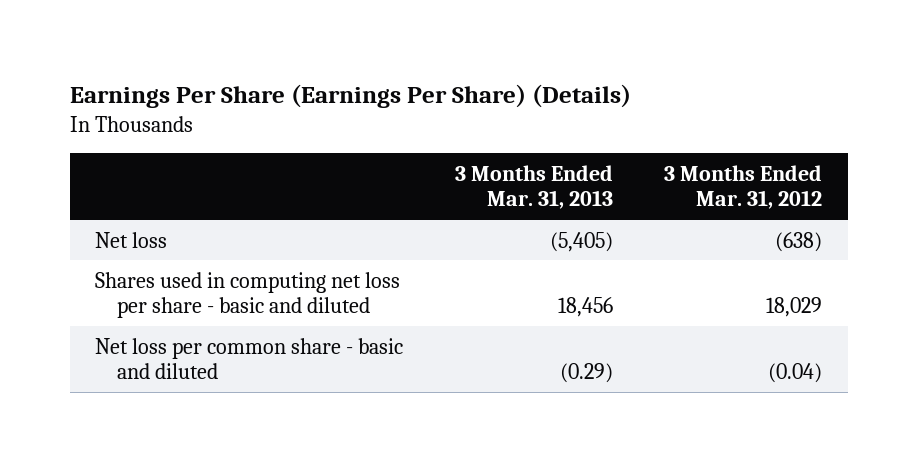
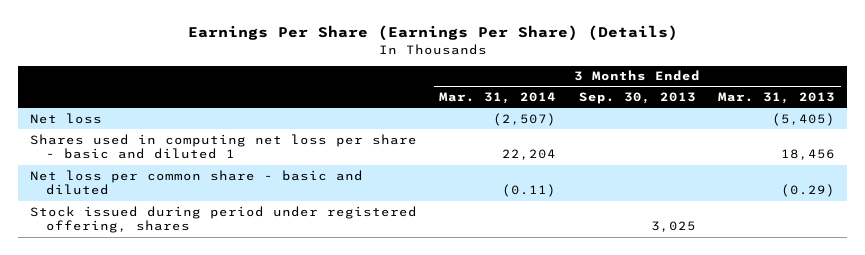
[664,165,823,210] 3 Months Ended Mar. 31, 2012 -> none
none -> [439,92,557,105] Mar. 31, 2014
none -> [578,92,696,105] Sep. 30, 2013
[95,271,401,318] Shares used in computing net loss per share - basic and diluted -> [29,133,417,160] Shares used in computing net loss per share - basic and diluted 1
none -> [29,205,417,234] Stock issued during period under registered offering, shares

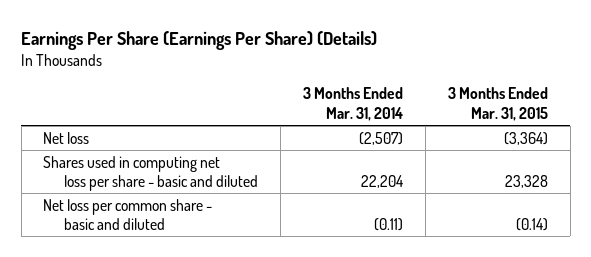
[578,92,696,105] Sep. 30, 2013 -> none
[718,92,836,105] Mar. 31, 2013 -> none
none -> [447,87,548,122] 3 Months Ended Mar. 31, 2015
[29,133,417,160] Shares used in computing net loss per share - basic and diluted 1 -> [43,155,259,192] Shares used in computing net loss per share - basic and diluted
[29,205,417,234] Stock issued during period under registered offering, shares -> none

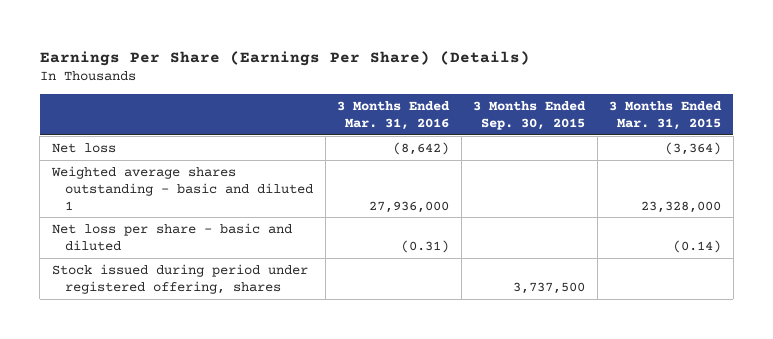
[302,87,403,122] 3 Months Ended Mar. 31, 2014 -> none
none -> [337,101,451,130] 3 Months Ended Mar. 31, 2016
none -> [473,101,587,130] 3 Months Ended Sep. 30, 2015
[43,155,259,192] Shares used in computing net loss per share - basic and diluted -> [50,165,314,210] Weighted average shares outstanding - basic and diluted 1
[504,175,548,189] 23,328 -> [641,200,722,213] 23,328,000
[43,198,213,231] Net loss per common share - basic and diluted -> [51,222,292,251] Net loss per share - basic and diluted
none -> [51,263,308,294] Stock issued during period under registered offering, shares

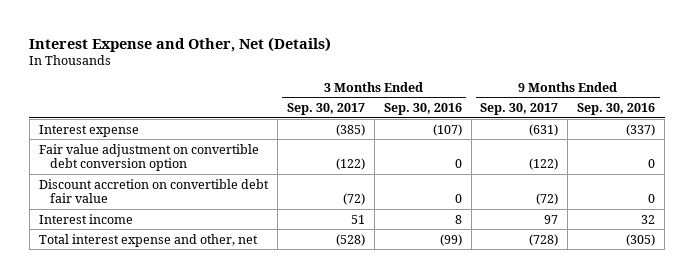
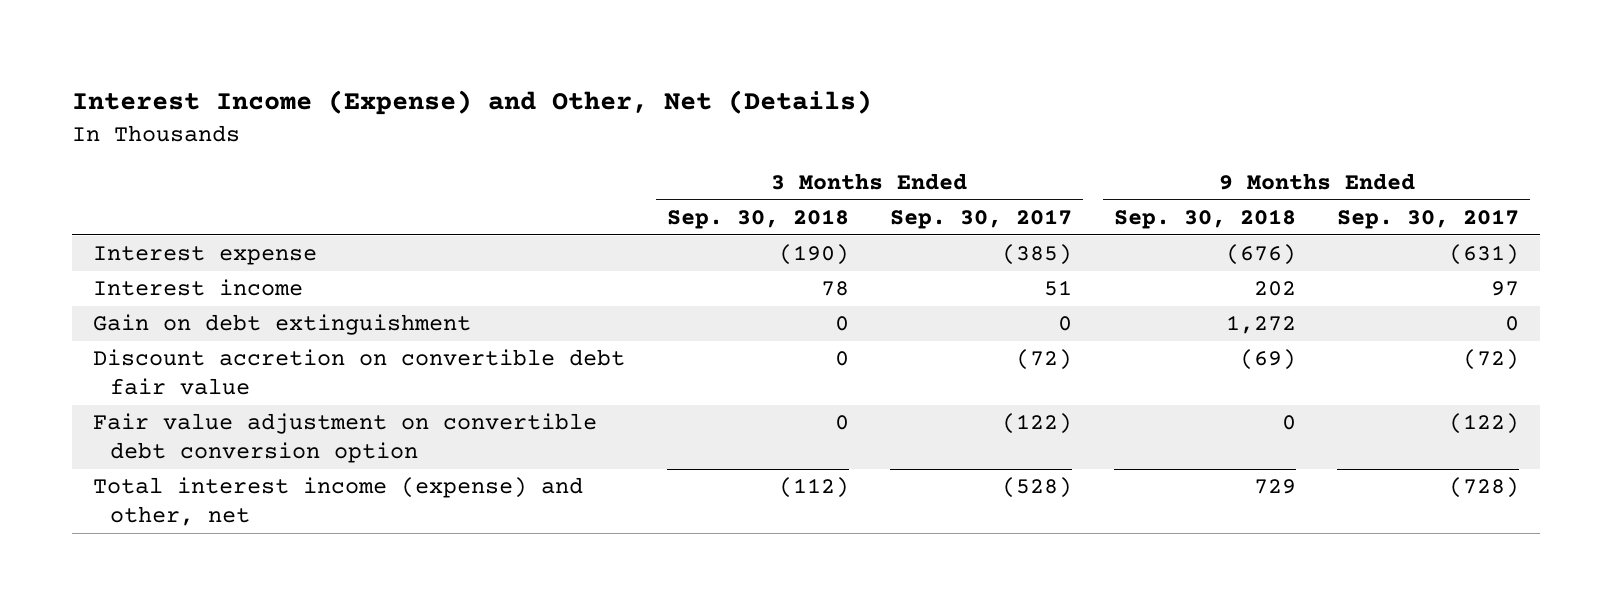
[29,36,332,52] Interest Expense and Other, Net (Details) -> [72,89,873,115] Interest Income (Expense) and Other, Net (Details)
[383,103,462,116] Sep. 30, 2016 -> none
[577,103,656,116] Sep. 30, 2016 -> none
none -> [666,208,849,229] Sep. 30, 2018
none -> [1113,208,1296,229] Sep. 30, 2018
none -> [92,314,471,336] Gain on debt extinguishment
[38,178,269,204] Discount accretion on convertible debt fair value -> [92,349,625,396] Discount accretion on convertible debt fair value
[38,143,259,172] Fair value adjustment on convertible debt conversion option -> [92,413,597,464] Fair value adjustment on convertible debt conversion option
[38,233,258,247] Total interest expense and other, net -> [92,477,583,527] Total interest income (expense) and other, net

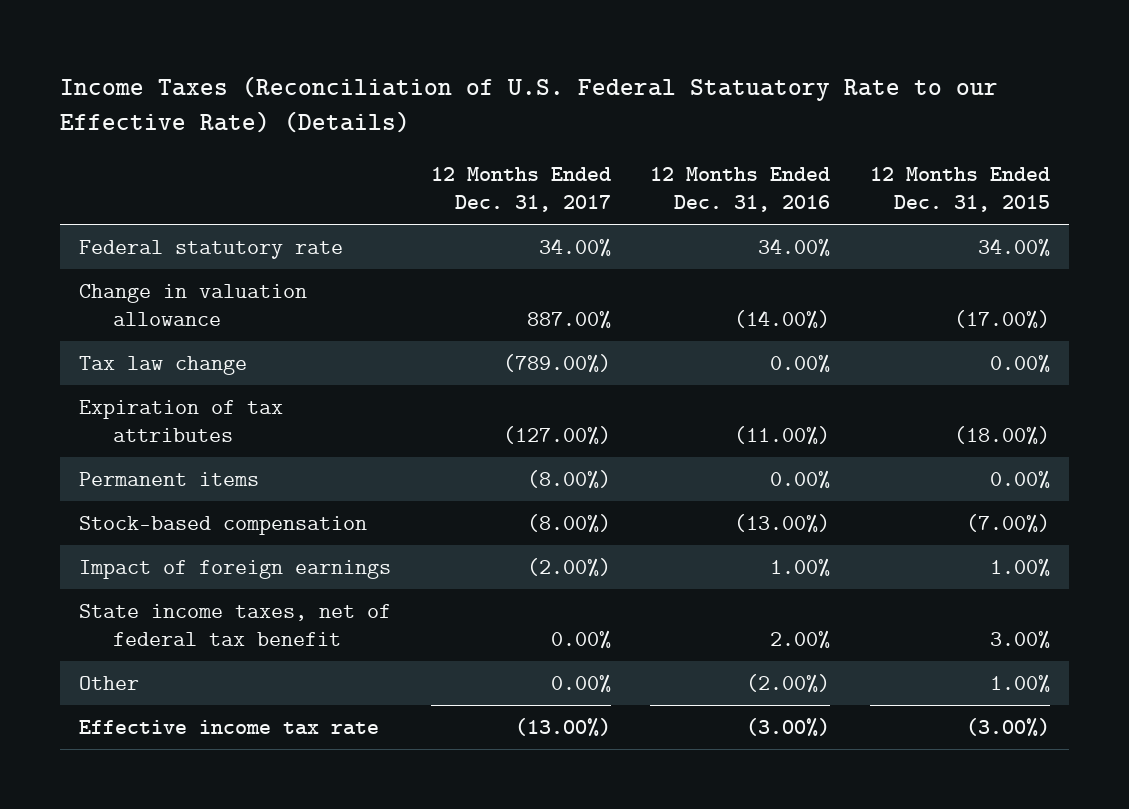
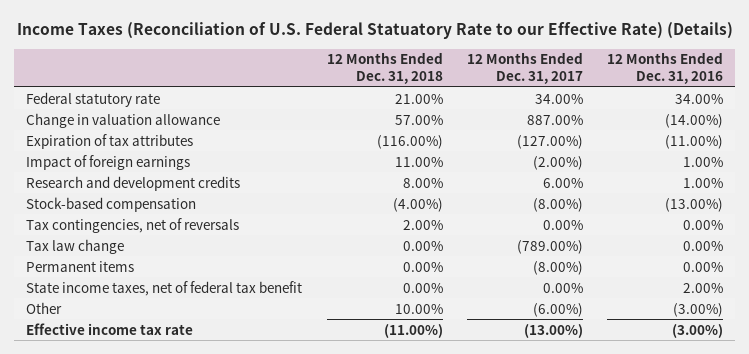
[869,167,1050,212] 12 Months Ended Dec. 31, 2015 -> none
none -> [326,52,443,84] 12 Months Ended Dec. 31, 2018
none -> [26,175,241,191] Research and development credits
[79,516,368,536] Stock-based compensation -> [26,196,197,212] Stock-based compensation
none -> [26,217,240,233] Tax contingencies, net of reversals
[79,356,248,376] Tax law change -> [26,238,125,254] Tax law change
[79,472,260,487] Permanent items -> [26,260,135,272] Permanent items
[550,674,611,694] 0.00% -> [532,302,583,317] (6.00%)
[746,674,831,694] (2.00%) -> [673,302,724,317] (3.00%)

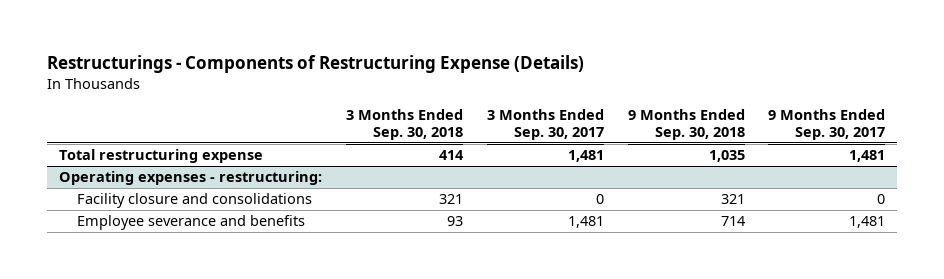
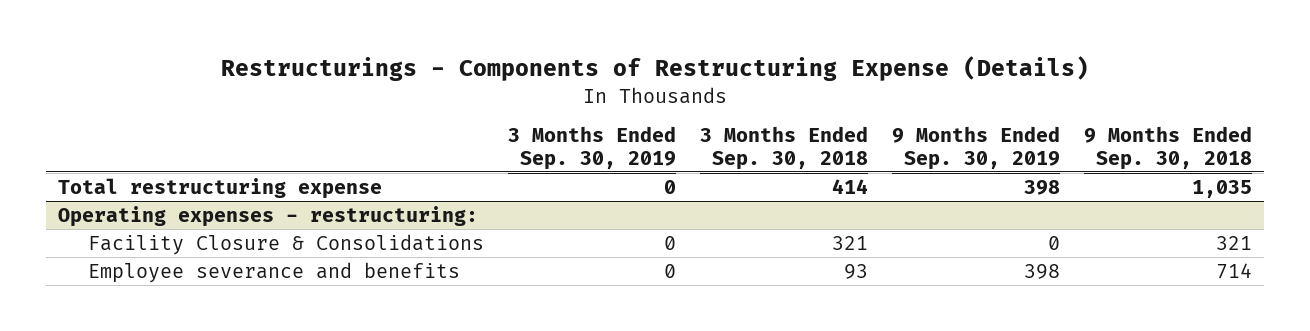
[486,108,604,140] 3 Months Ended Sep. 30, 2017 -> none
[768,108,886,140] 9 Months Ended Sep. 30, 2017 -> none
none -> [508,126,677,170] 3 Months Ended Sep. 30, 2019
none -> [892,126,1061,170] 9 Months Ended Sep. 30, 2019
[76,193,312,209] Facility closure and consolidations -> [88,233,485,255] Facility Closure & Consolidations

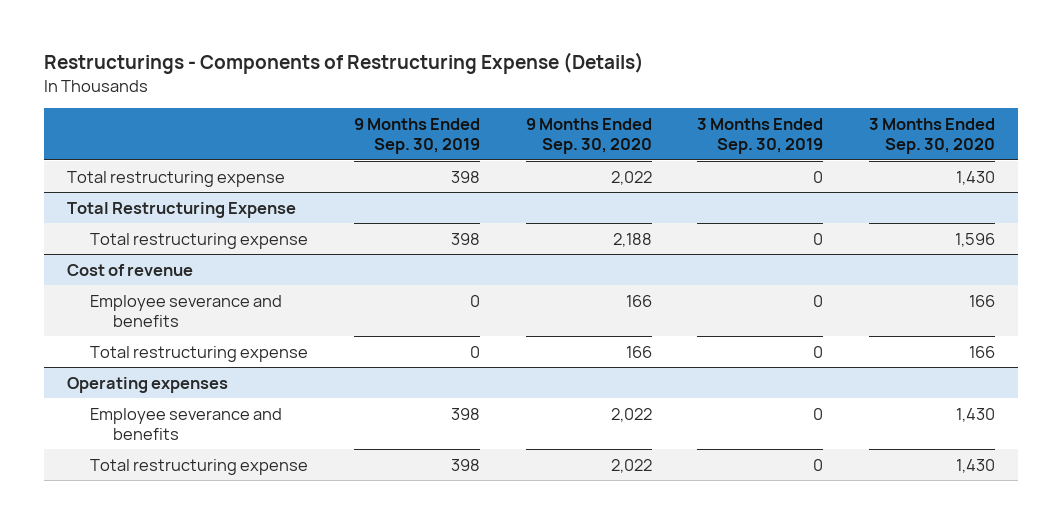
[700,126,869,170] 3 Months Ended Sep. 30, 2018 -> none
[1084,126,1253,170] 9 Months Ended Sep. 30, 2018 -> none
none -> [525,117,652,154] 9 Months Ended Sep. 30, 2020
none -> [869,117,996,154] 3 Months Ended Sep. 30, 2020
[88,233,485,255] Facility Closure & Consolidations -> none
none -> [66,201,296,218] Total Restructuring Expense
none -> [89,232,308,249] Total restructuring expense
none -> [66,263,193,276] Cost of revenue
none -> [89,294,282,327] Employee severance and benefits
none -> [89,345,308,362] Total restructuring expense
[58,205,479,227] Operating expenses - restructuring: -> [66,376,228,393] Operating expenses
none -> [89,458,308,475] Total restructuring expense

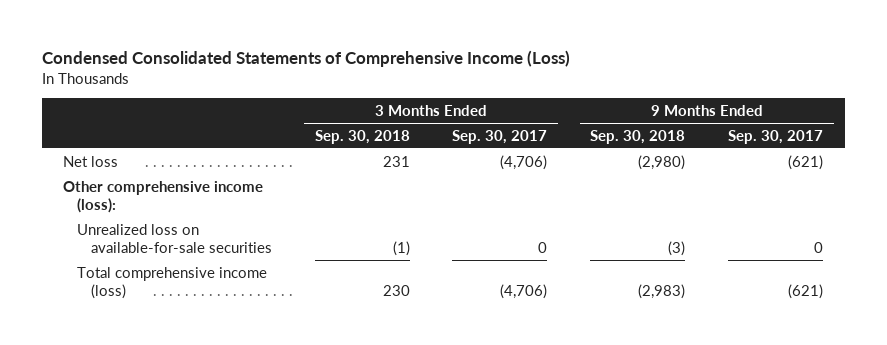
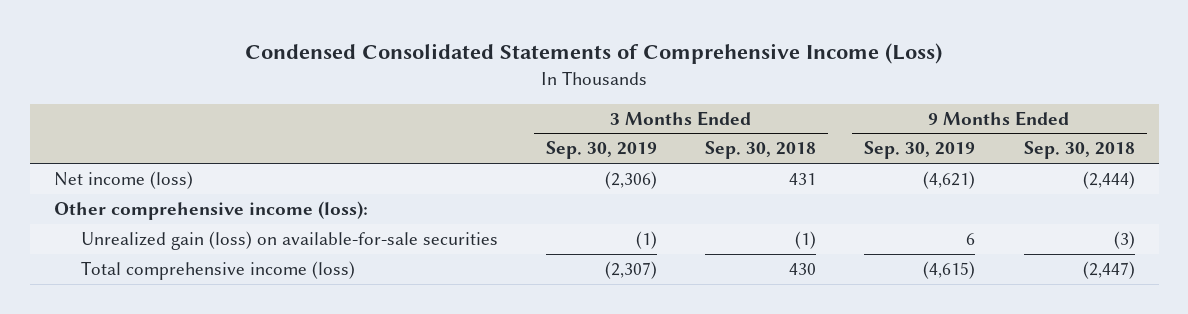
[452,129,548,144] Sep. 30, 2017 -> none
[728,129,824,144] Sep. 30, 2017 -> none
none -> [546,141,658,160] Sep. 30, 2019
none -> [864,141,976,160] Sep. 30, 2019
[63,155,119,167] Net loss -> [53,170,193,189] Net income (loss)
[382,155,410,167] 231 -> [789,172,817,185] 431
[638,154,686,170] (2,980) -> [1082,170,1135,189] (2,444)
[77,223,272,253] Unrealized loss on available-for-sale securities -> [80,230,498,250] Unrealized gain (loss) on available-for-sale securities
[382,284,410,296] 230 -> [789,262,817,275] 430
[638,283,686,299] (2,983) -> [1082,260,1135,279] (2,447)

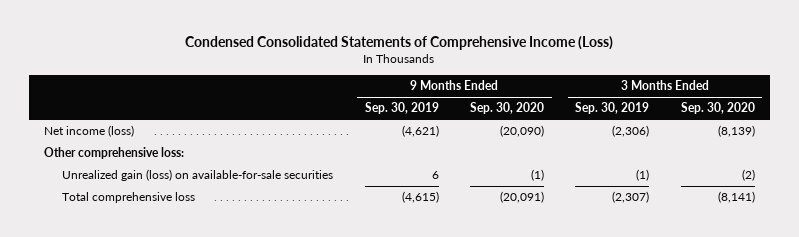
[705,141,817,160] Sep. 30, 2018 -> none
[1023,141,1135,160] Sep. 30, 2018 -> none
none -> [470,102,545,115] Sep. 30, 2020
none -> [680,102,755,115] Sep. 30, 2020
[53,200,368,220] Other comprehensive income (loss): -> [44,147,185,160] Other comprehensive loss:
[80,260,355,280] Total comprehensive income (loss) -> [62,192,196,204] Total comprehensive loss

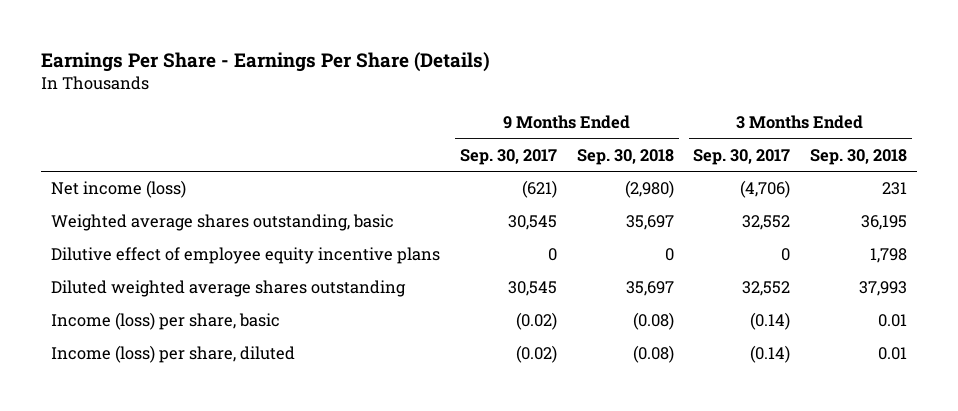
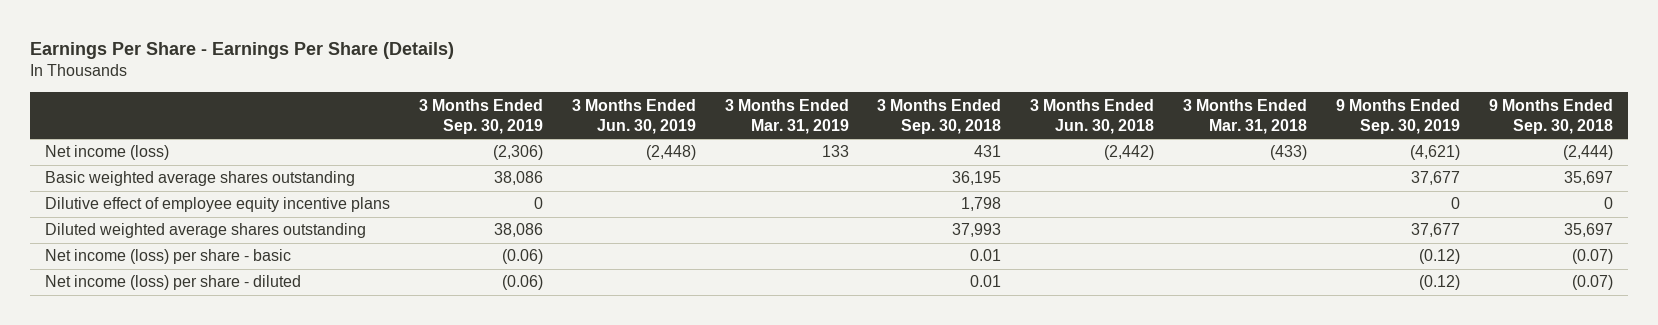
[459,148,557,165] Sep. 30, 2017 -> none
[693,148,791,165] Sep. 30, 2017 -> none
none -> [418,98,543,134] 3 Months Ended Sep. 30, 2019
none -> [571,98,696,134] 3 Months Ended Jun. 30, 2019
none -> [724,98,849,134] 3 Months Ended Mar. 31, 2019
none -> [1030,98,1155,134] 3 Months Ended Jun. 30, 2018
none -> [1183,98,1308,134] 3 Months Ended Mar. 31, 2018
none -> [1336,98,1461,134] 9 Months Ended Sep. 30, 2019
[624,180,674,199] (2,980) -> [1563,145,1614,161] (2,444)
[882,182,908,196] 231 -> [974,145,1002,158] 431
[50,214,394,232] Weighted average shares outstanding, basic -> [44,171,355,187] Basic weighted average shares outstanding
[50,312,280,331] Income (loss) per share, basic -> [44,249,291,265] Net income (loss) per share - basic
[632,312,674,331] (0.08) -> [1572,249,1614,265] (0.07)
[50,345,295,364] Income (loss) per share, diluted -> [44,275,301,291] Net income (loss) per share - diluted
[632,345,674,364] (0.08) -> [1572,275,1614,291] (0.07)

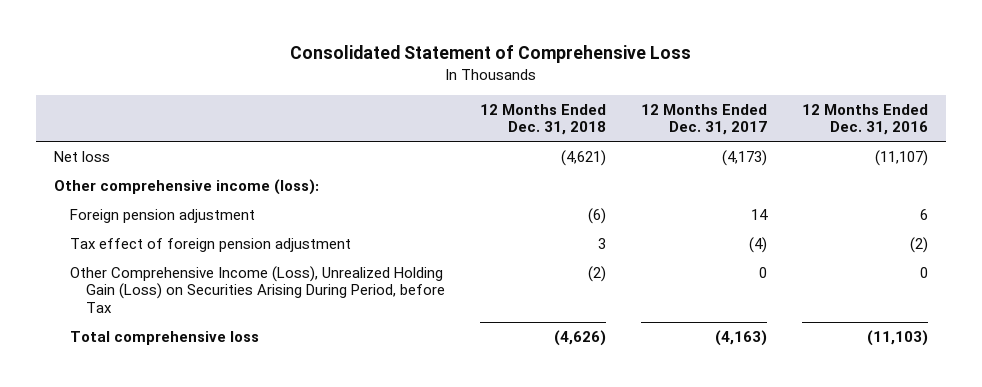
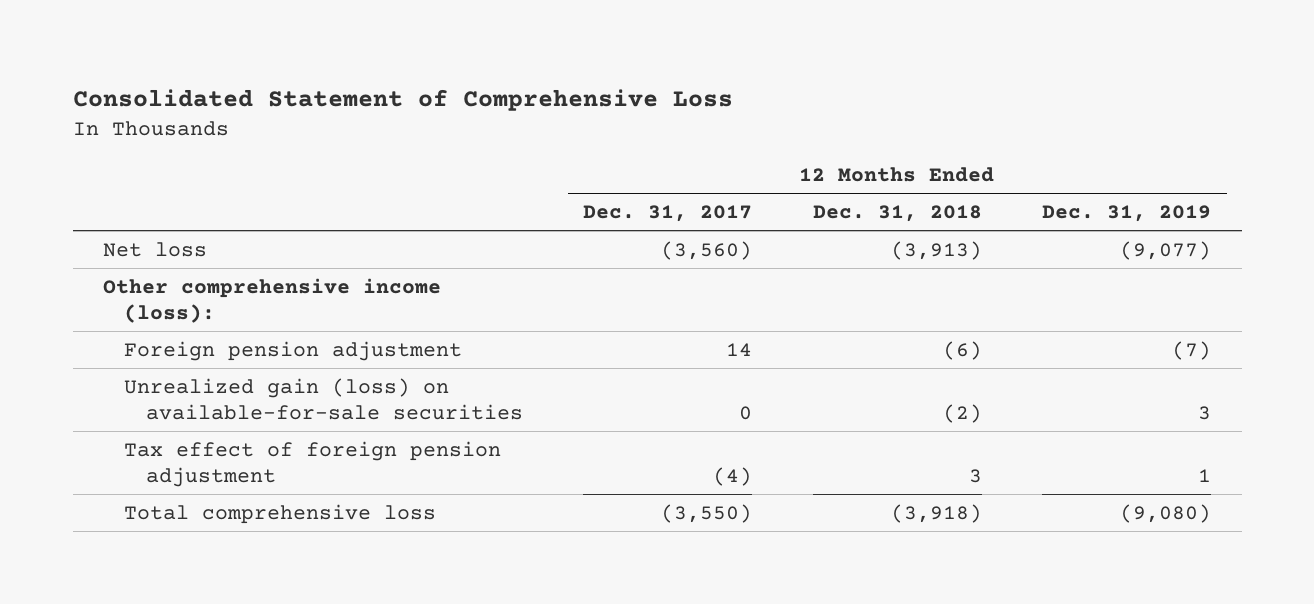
[802,103,929,136] 12 Months Ended Dec. 31, 2016 -> none
none -> [1042,204,1212,222] Dec. 31, 2019
[560,149,606,166] (4,621) -> [890,240,982,260] (3,913)
[722,149,768,166] (4,173) -> [661,240,753,260] (3,560)
none -> [124,377,523,420] Unrealized gain (loss) on available-for-sale securities
[69,265,445,313] Other Comprehensive Income (Loss), Unrealized Holding Gain (Loss) on Securities Arising During Period, before Tax -> none
[553,329,606,346] (4,626) -> [890,503,982,523] (3,918)
[715,329,768,346] (4,163) -> [661,503,753,523] (3,550)

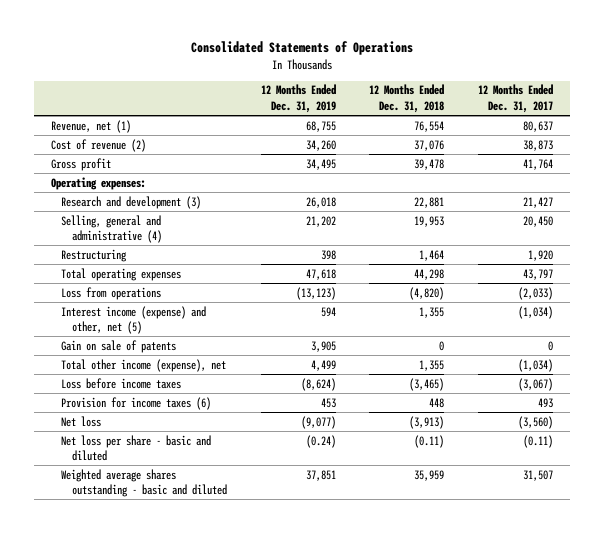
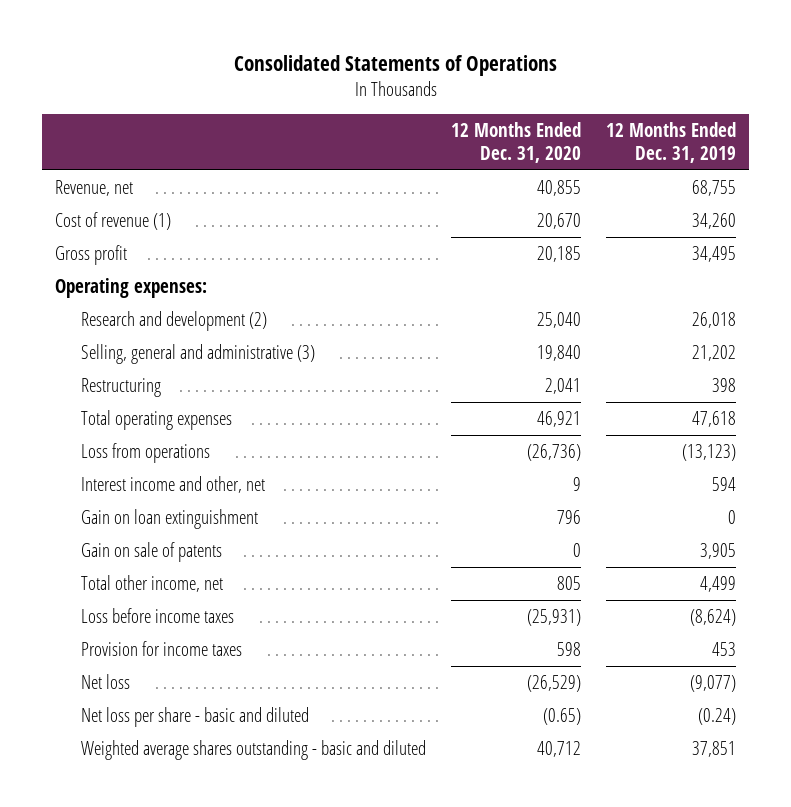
[369,84,445,113] 12 Months Ended Dec. 31, 2018 -> none
[478,84,554,113] 12 Months Ended Dec. 31, 2017 -> none
none -> [451,121,582,163] 12 Months Ended Dec. 31, 2020
[50,119,131,133] Revenue, net (1) -> [54,180,133,197] Revenue, net
[50,138,146,152] Cost of revenue (2) -> [54,212,171,231] Cost of revenue (1)
[61,195,202,209] Research and development (3) -> [81,311,268,332] Research and development (2)
[61,214,162,244] Selling, general and administrative (4) -> [81,344,316,365] Selling, general and administrative (3)
[61,305,207,335] Interest income (expense) and other, net (5) -> [81,476,266,494] Interest income and other, net
none -> [81,509,259,530] Gain on loan extinguishment
[61,358,227,372] Total other income (expense), net -> [81,575,224,593] Total other income, net
[61,396,212,410] Provision for income taxes (6) -> [81,641,243,657] Provision for income taxes

